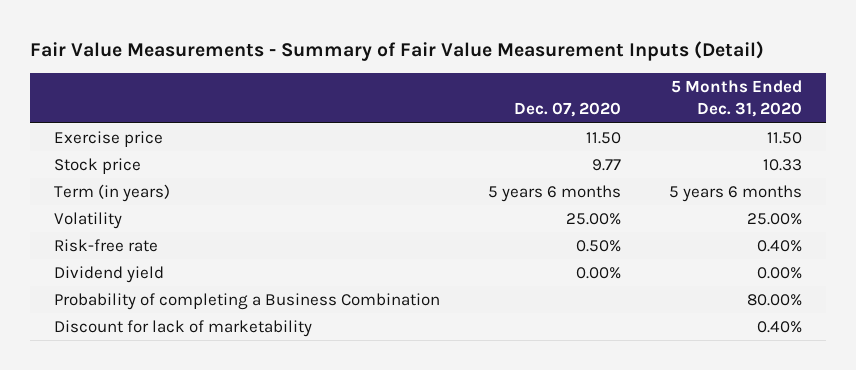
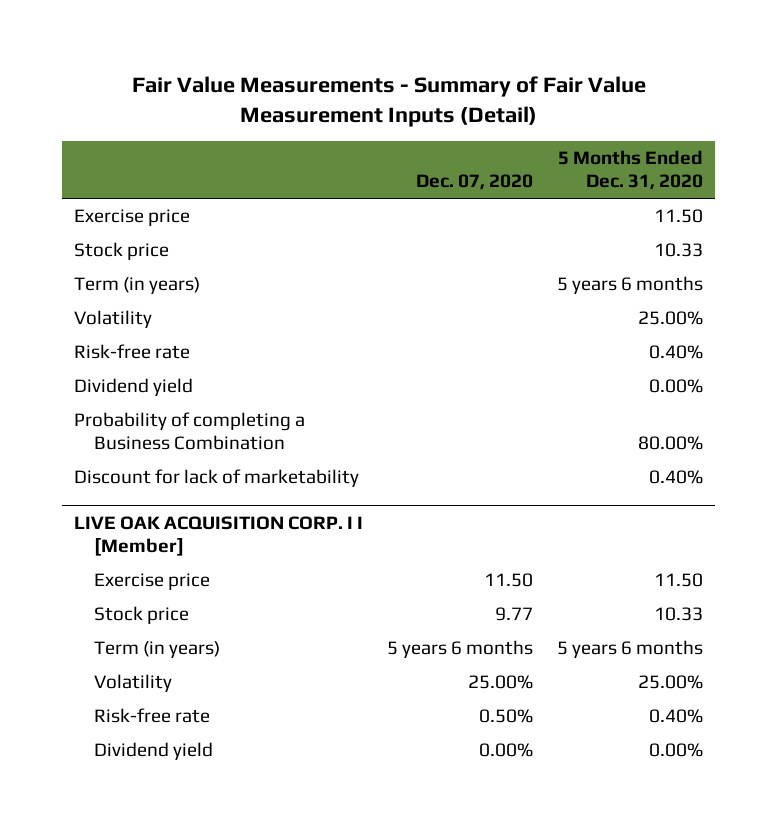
none -> [74,209,191,227] Exercise price
none -> [74,242,170,261] Stock price
none -> [74,277,201,295] Term (in years)
none -> [74,310,153,329] Volatility
none -> [74,344,191,360] Risk-free rate
none -> [74,378,194,397] Dividend yield
[53,293,440,311] Probability of completing a Business Combination -> [74,412,306,451] Probability of completing a Business Combination
[53,320,312,338] Discount for lack of marketability -> [74,469,360,488] Discount for lack of marketability
none -> [74,515,364,557] LIVE OAK ACQUISITION CORP. I I [Member]

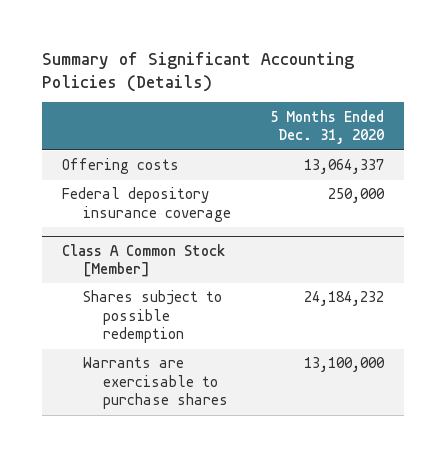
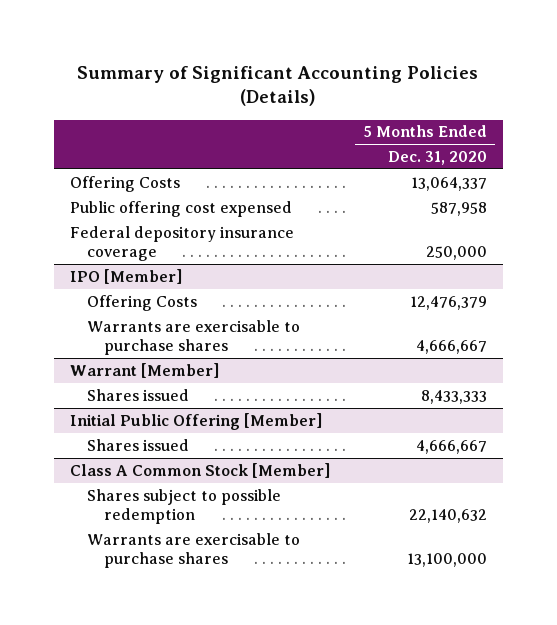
[61,158,179,175] Offering costs -> [69,175,180,192] Offering Costs
none -> [69,200,292,217] Public offering cost expensed
none -> [69,268,182,284] IPO [Member]
none -> [87,294,198,311] Offering Costs
none -> [87,319,301,355] Warrants are exercisable to purchase shares
none -> [69,362,219,378] Warrant [Member]
none -> [87,388,190,401] Shares issued
none -> [69,412,322,430] Initial Public Offering [Member]
none -> [87,438,190,451] Shares issued
[304,291,385,307] 24,184,232 -> [408,508,487,523] 22,140,632

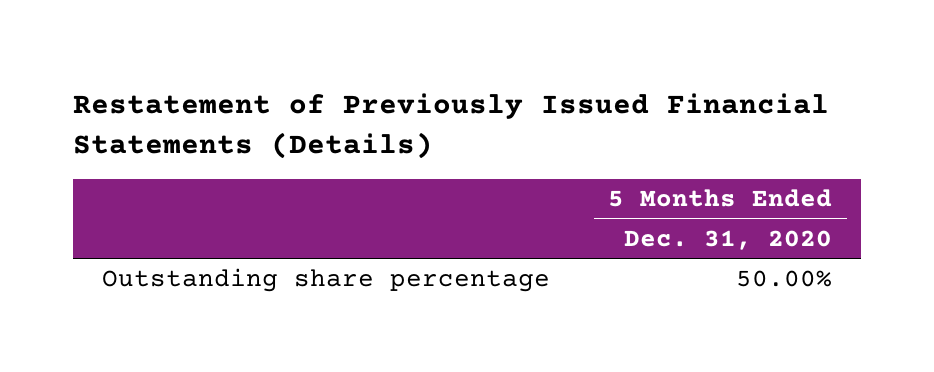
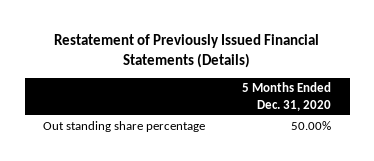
[102,268,551,293] Outstanding share percentage -> [43,121,206,133] Out standing share percentage

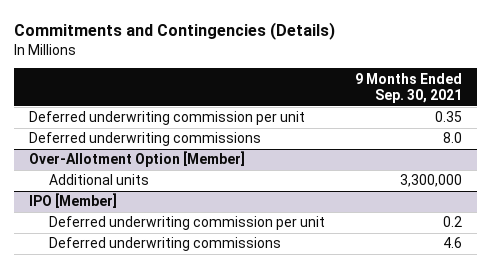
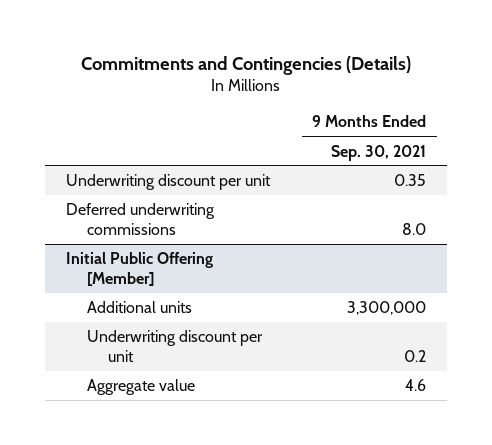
[29,111,306,126] Deferred underwriting commission per unit -> [66,174,272,191] Underwriting discount per unit
[29,151,246,168] Over-Allotment Option [Member] -> none
none -> [66,252,214,286] Initial Public Offering [Member]
[29,193,118,209] IPO [Member] -> none
[48,237,281,252] Deferred underwriting commissions -> none
[48,216,325,231] Deferred underwriting commission per unit -> [86,330,263,362] Underwriting discount per unit
none -> [86,379,195,396] Aggregate value

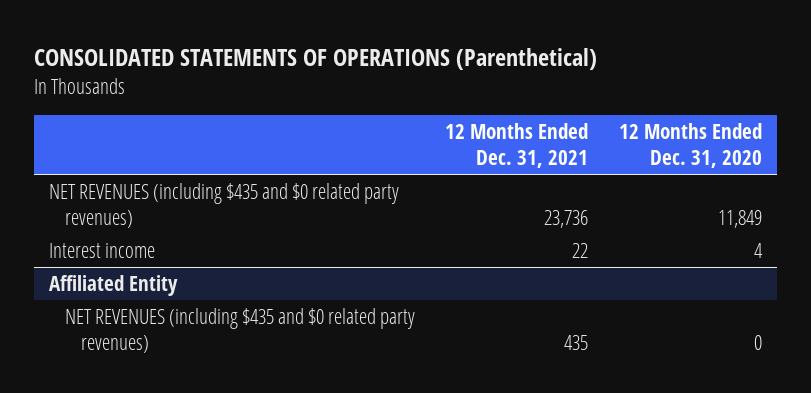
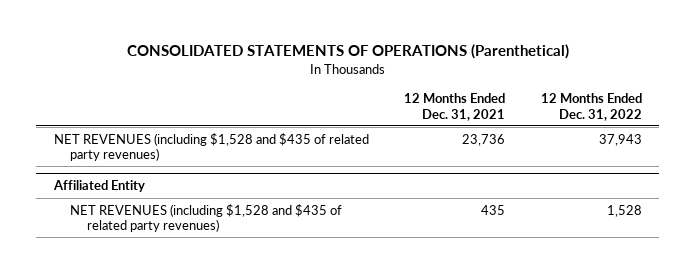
[618,122,762,169] 12 Months Ended Dec. 31, 2020 -> none
none -> [540,93,642,121] 12 Months Ended Dec. 31, 2022
[48,242,155,258] Interest income -> none
[48,182,399,229] NET REVENUES (including $435 and $0 related party revenues) -> [53,132,369,161] NET REVENUES (including $1,528 and $435 of related party revenues)
[64,307,415,354] NET REVENUES (including $435 and $0 related party revenues) -> [70,203,343,232] NET REVENUES (including $1,528 and $435 of related party revenues)

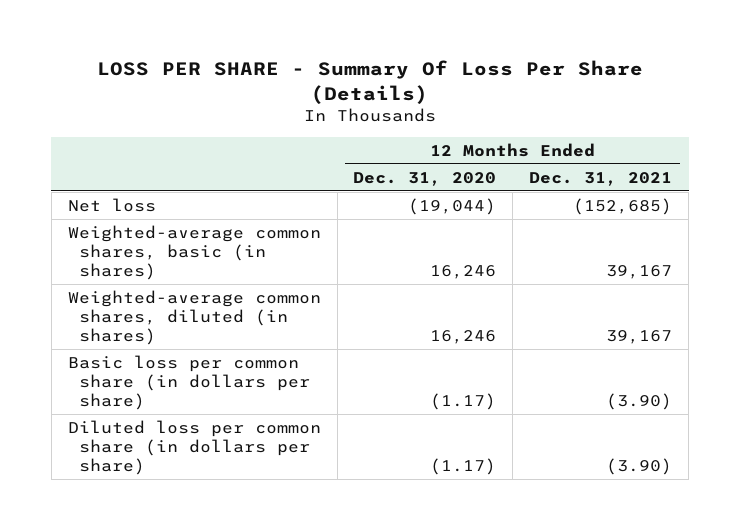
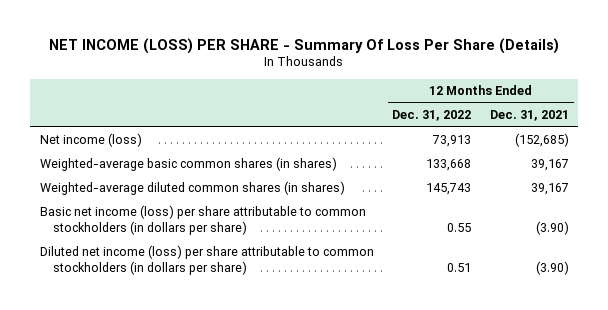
[96,60,643,104] LOSS PER SHARE - Summary Of Loss Per Share (Details) -> [49,37,560,54] NET INCOME (LOSS) PER SHARE - Summary Of Loss Per Share (Details)
[353,171,497,186] Dec. 31, 2020 -> none
none -> [392,110,472,122] Dec. 31, 2022
[67,198,156,213] Net loss -> [39,133,142,148] Net income (loss)
[67,225,321,280] Weighted-average common shares, basic (in shares) -> [39,157,337,172] Weighted-average basic common shares (in shares)
[67,290,321,345] Weighted-average common shares, diluted (in shares) -> [39,181,345,196] Weighted-average diluted common shares (in shares)
[67,355,311,410] Basic loss per common share (in dollars per share) -> [39,205,366,236] Basic net income (loss) per share attributable to common stockholders (in dollars per share)
[67,420,321,475] Diluted loss per common share (in dollars per share) -> [39,245,374,276] Diluted net income (loss) per share attributable to common stockholders (in dollars per share)

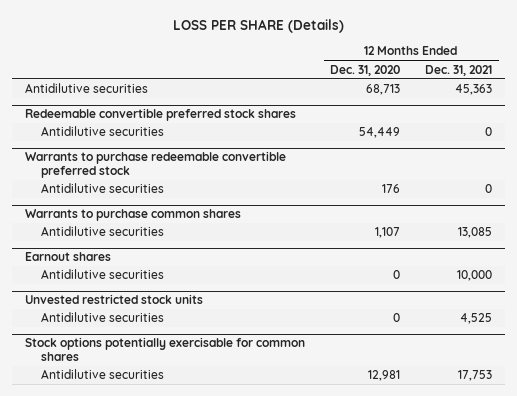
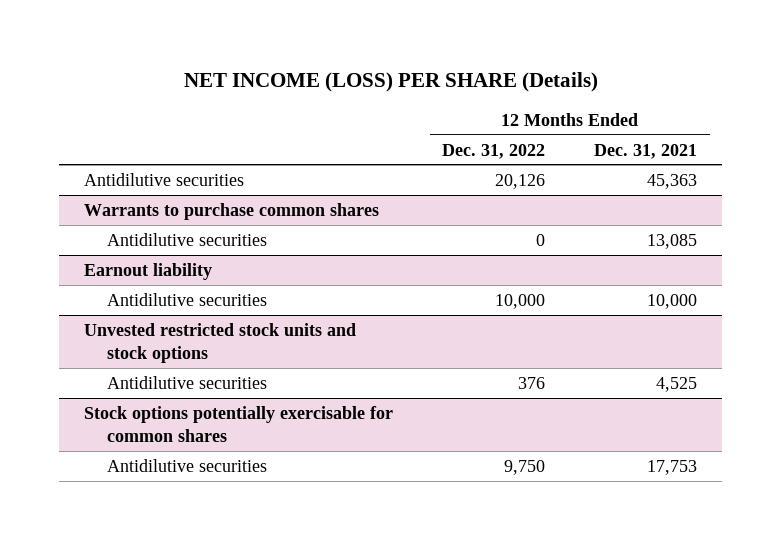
[172,19,344,34] LOSS PER SHARE (Details) -> [183,72,598,93] NET INCOME (LOSS) PER SHARE (Details)
[330,64,401,76] Dec. 31, 2020 -> none
none -> [442,143,546,159] Dec. 31, 2022
[24,108,296,122] Redeemable convertible preferred stock shares -> none
[40,126,164,137] Antidilutive securities -> none
[24,151,286,179] Warrants to purchase redeemable convertible preferred stock -> none
[40,183,164,194] Antidilutive securities -> none
[24,252,111,262] Earnout shares -> [83,262,212,280] Earnout liability
[24,294,203,305] Unvested restricted stock units -> [83,322,356,364] Unvested restricted stock units and stock options

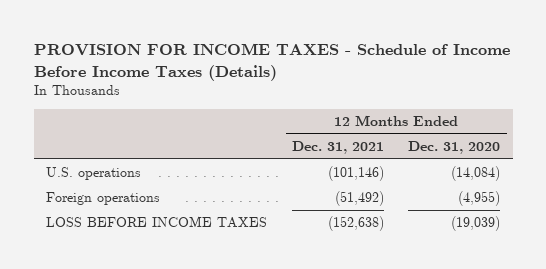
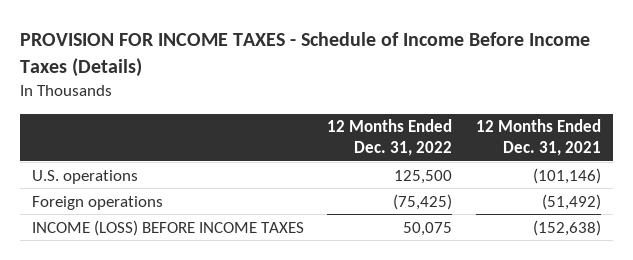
[408,140,501,154] Dec. 31, 2020 -> none
none -> [327,119,453,157] 12 Months Ended Dec. 31, 2022
[46,216,268,229] LOSS BEFORE INCOME TAXES -> [31,219,304,236] INCOME (LOSS) BEFORE INCOME TAXES

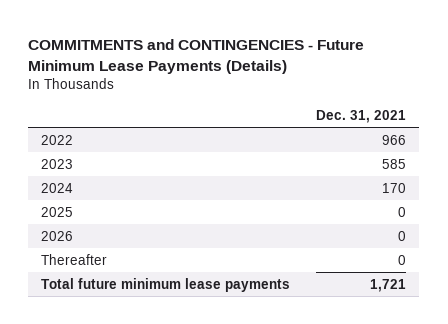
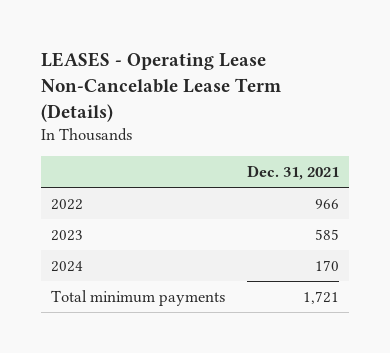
[28,38,365,74] COMMITMENTS and CONTINGENCIES - Future Minimum Lease Payments (Details) -> [40,52,281,122] LEASES - Operating Lease Non-Cancelable Lease Term (Details)
[41,206,74,217] 2025 -> none
[41,230,74,241] 2026 -> none
[41,253,108,265] Thereafter -> none
[41,277,291,292] Total future minimum lease payments -> [51,289,226,306] Total minimum payments

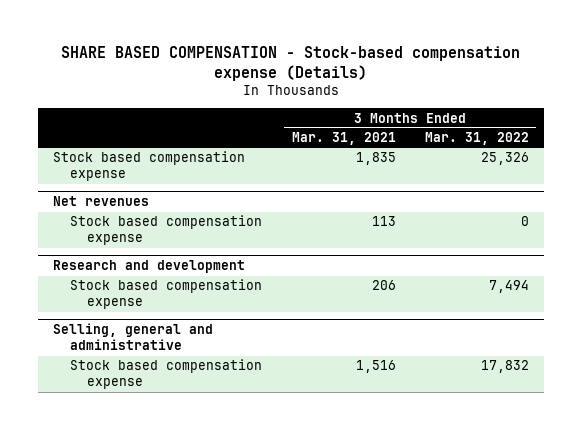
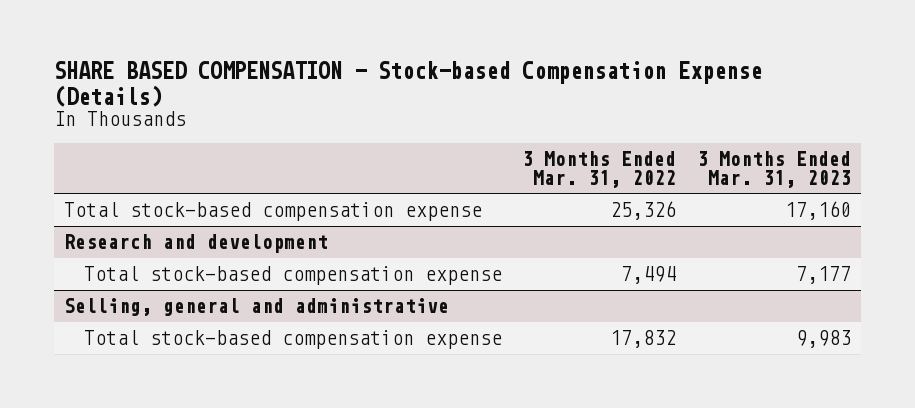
[60,45,520,81] SHARE BASED COMPENSATION - Stock-based compensation expense (Details) -> [54,61,763,107] SHARE BASED COMPENSATION - Stock-based Compensation Expense (Details)
[291,132,396,146] Mar. 31, 2021 -> none
none -> [696,150,851,188] 3 Months Ended Mar. 31, 2023
[52,196,149,207] Net revenues -> none
[70,215,263,246] Stock based compensation expense -> none
[52,151,245,182] Stock based compensation expense -> [64,202,483,222] Total stock-based compensation expense
[70,279,263,310] Stock based compensation expense -> [84,266,503,286] Total stock-based compensation expense
[70,359,263,390] Stock based compensation expense -> [84,330,503,350] Total stock-based compensation expense

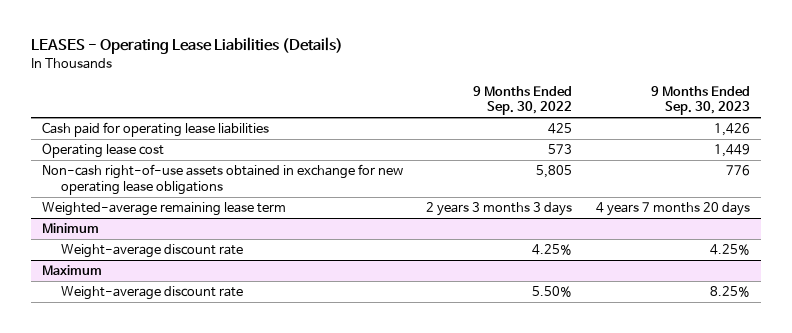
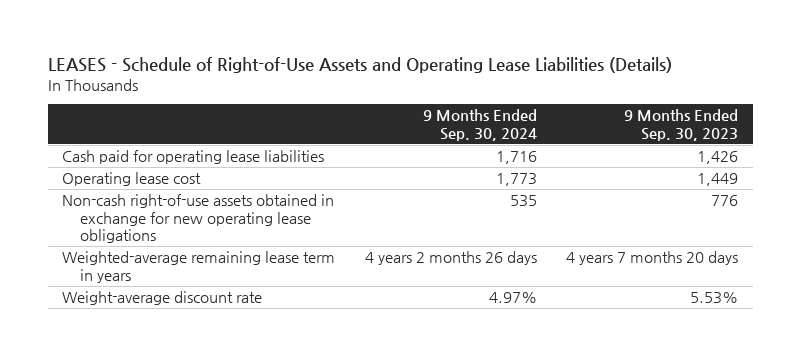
[30,37,343,55] LEASES - Operating Lease Liabilities (Details) -> [47,57,672,74] LEASES - Schedule of Right-of-Use Assets and Operating Lease Liabilities (Details)
[473,85,573,116] 9 Months Ended Sep. 30, 2022 -> none
none -> [422,109,537,141] 9 Months Ended Sep. 30, 2024
[42,223,100,234] Minimum -> none
[42,265,103,276] Maximum -> none
[60,286,243,301] Weight-average discount rate -> none
[42,202,287,217] Weighted-average remaining lease term -> [62,251,336,283] Weighted-average remaining lease term in years
[709,244,750,256] 4.25% -> [690,292,739,305] 5.53%

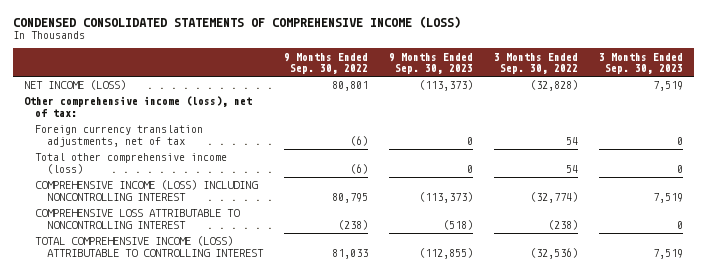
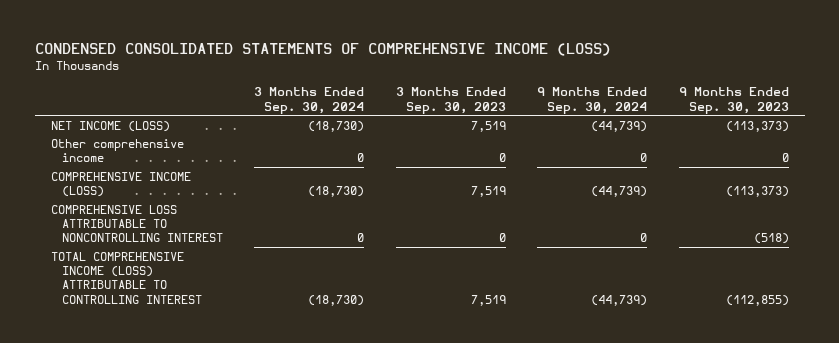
[283,52,368,75] 9 Months Ended Sep. 30, 2022 -> none
[494,52,579,75] 3 Months Ended Sep. 30, 2022 -> none
none -> [254,87,365,114] 3 Months Ended Sep. 30, 2024
none -> [537,87,648,114] 9 Months Ended Sep. 30, 2024
[23,96,252,117] Other comprehensive income (loss), net of tax: -> none
[35,125,204,147] Foreign currency translation adjustments, net of tax -> none
[35,153,228,174] Total other comprehensive income (loss) -> [50,138,184,163] Other comprehensive income
[35,180,259,201] COMPREHENSIVE INCOME (LOSS) INCLUDING NONCONTROLLING INTEREST -> [50,171,191,198] COMPREHENSIVE INCOME (LOSS)

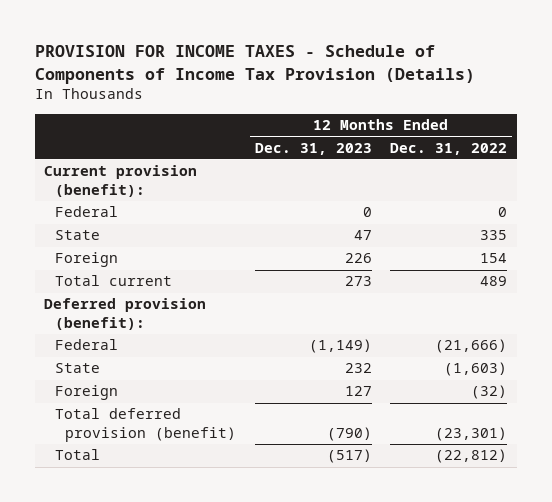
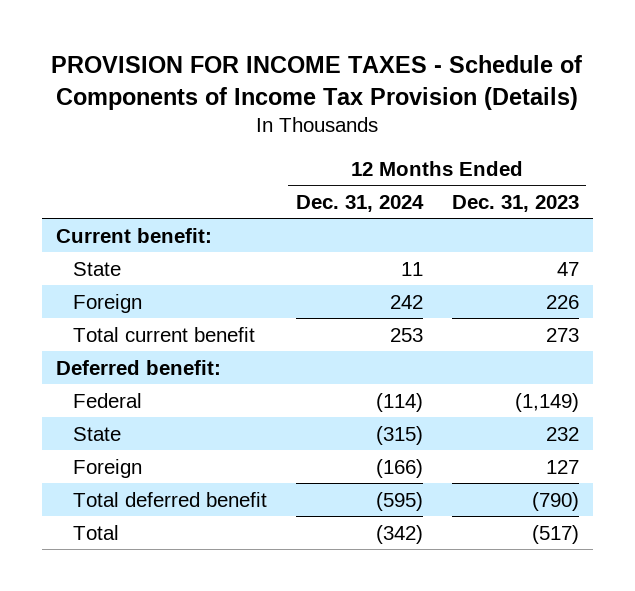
[390,142,508,155] Dec. 31, 2022 -> none
none -> [295,194,424,212] Dec. 31, 2024
[54,206,118,218] Federal -> none
[44,165,198,197] Current provision (benefit): -> [56,227,213,243] Current benefit:
[54,275,172,287] Total current -> [72,326,255,342] Total current benefit
[44,298,207,330] Deferred provision (benefit): -> [56,359,222,375] Deferred benefit:
[54,408,236,442] Total deferred provision (benefit) -> [72,491,267,507] Total deferred benefit

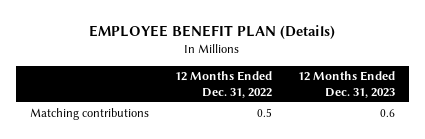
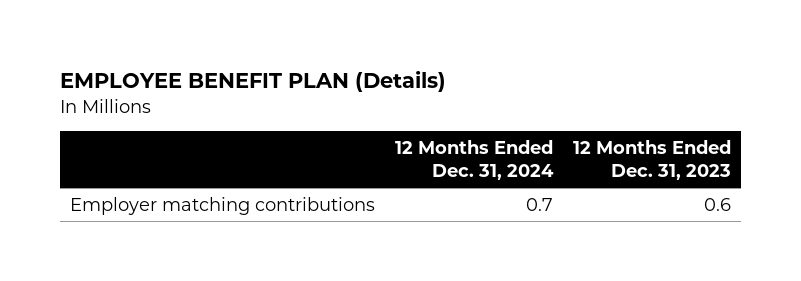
[174,70,272,98] 12 Months Ended Dec. 31, 2022 -> none
none -> [395,140,555,181] 12 Months Ended Dec. 31, 2024
[29,108,149,121] Matching contributions -> [70,196,376,215] Employer matching contributions

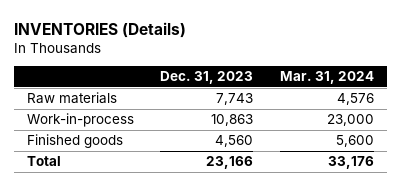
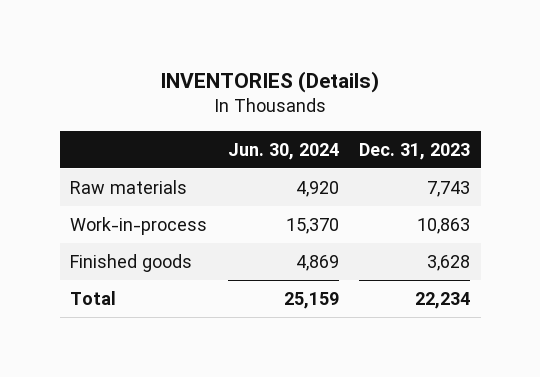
[279,71,374,85] Mar. 31, 2024 -> none
none -> [227,142,339,160] Jun. 30, 2024
[215,135,254,148] 4,560 -> [427,255,471,272] 3,628
[206,156,254,170] 23,166 -> [415,292,471,310] 22,234

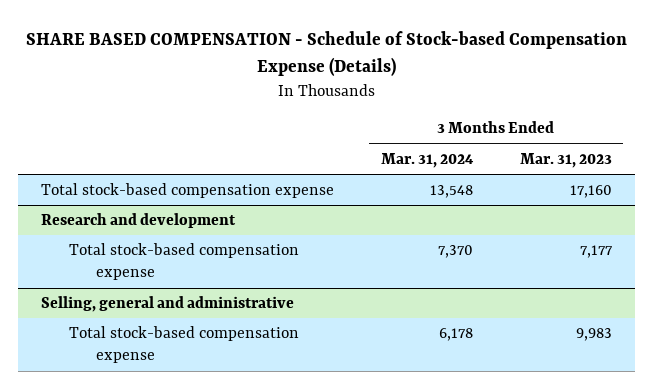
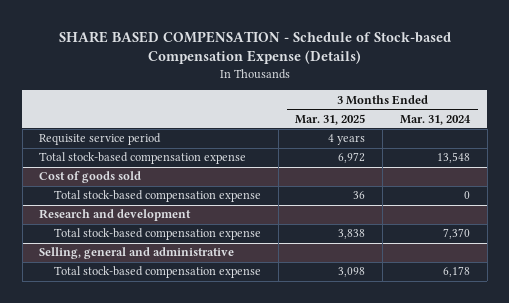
[519,152,612,168] Mar. 31, 2023 -> none
none -> [295,113,366,125] Mar. 31, 2025
none -> [39,133,162,146] Requisite service period
none -> [39,171,142,184] Cost of goods sold
none -> [54,190,262,203] Total stock-based compensation expense

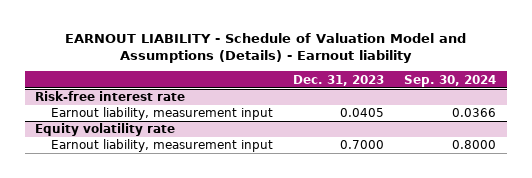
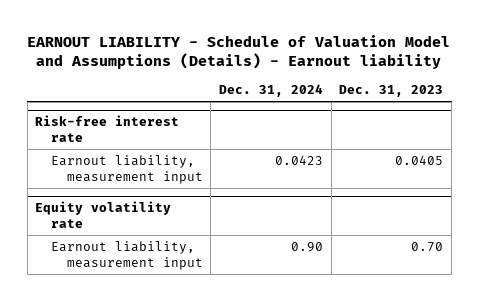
[404,74,497,87] Sep. 30, 2024 -> none
none -> [218,84,323,98] Dec. 31, 2024
[340,140,385,150] 0.7000 -> [411,241,444,252] 0.70

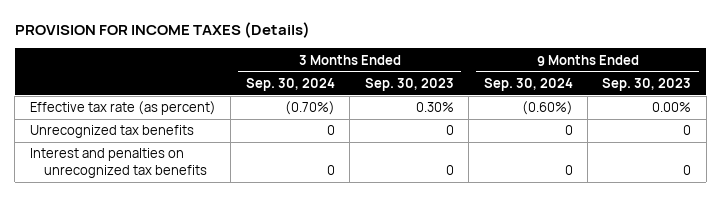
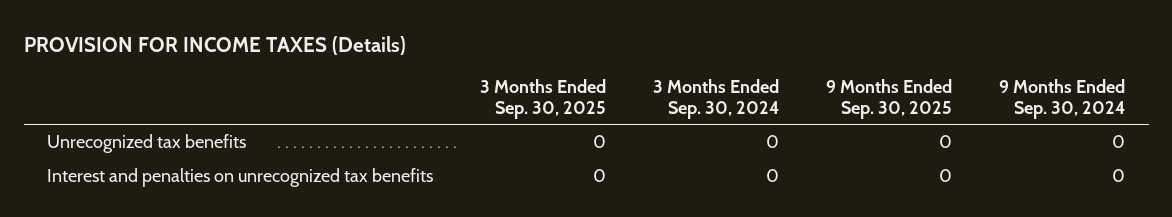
[364,77,454,91] Sep. 30, 2023 -> none
[602,77,692,91] Sep. 30, 2023 -> none
none -> [480,78,607,119] 3 Months Ended Sep. 30, 2025
none -> [826,78,953,119] 9 Months Ended Sep. 30, 2025
[29,101,216,116] Effective tax rate (as percent) -> none

